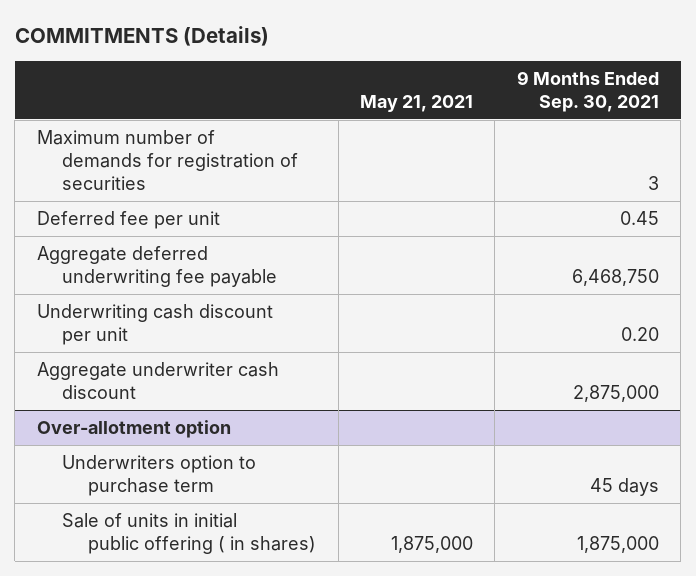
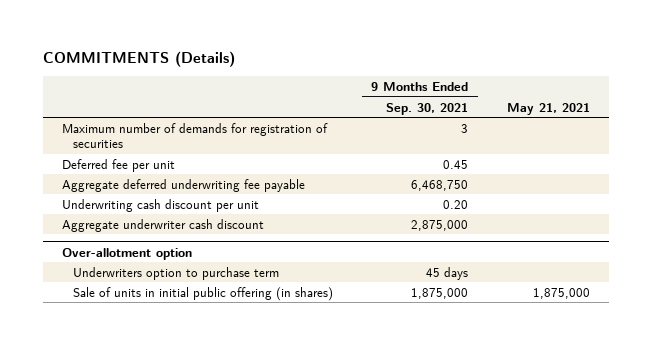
[62,513,317,554] Sale of units in initial public offering ( in shares) -> [72,286,333,301] Sale of units in initial public offering (in shares)

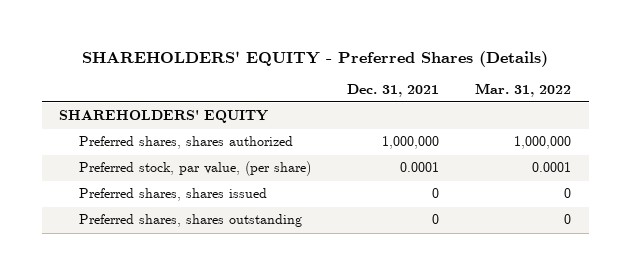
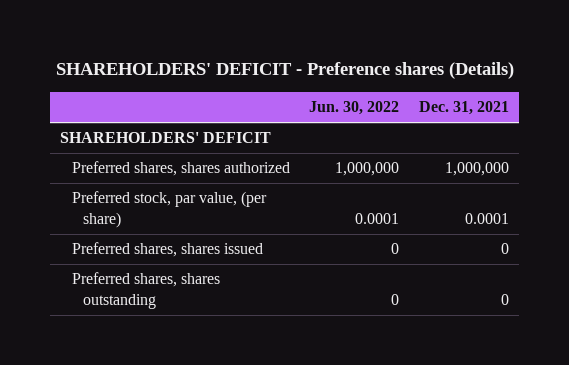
[82,50,549,67] SHAREHOLDERS' EQUITY - Preferred Shares (Details) -> [55,62,514,80] SHAREHOLDERS' DEFICIT - Preference shares (Details)
[474,82,571,97] Mar. 31, 2022 -> none
none -> [309,101,400,116] Jun. 30, 2022
[59,110,269,124] SHAREHOLDERS' EQUITY -> [60,132,272,144] SHAREHOLDERS' DEFICIT

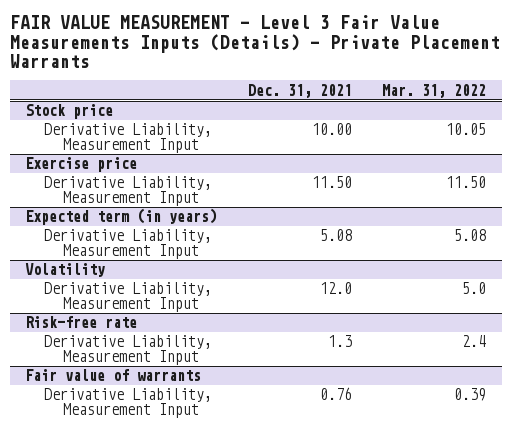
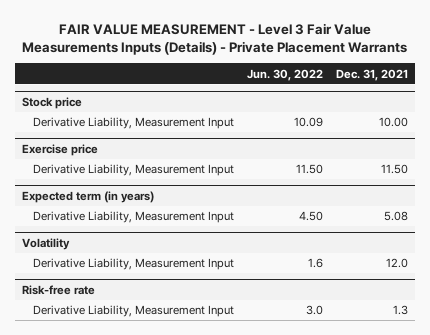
[382,83,487,98] Mar. 31, 2022 -> none
none -> [246,68,323,81] Jun. 30, 2022
[25,369,202,382] Fair value of warrants -> none
[43,388,212,418] Derivative Liability, Measurement Input -> none

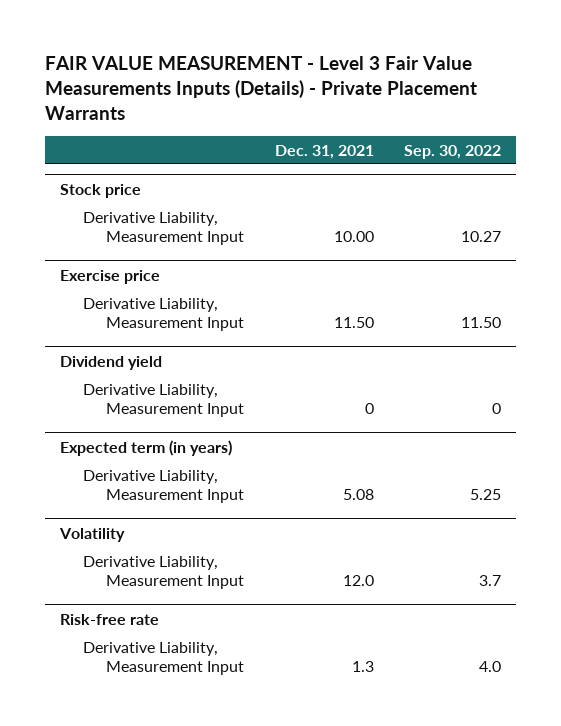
[246,68,323,81] Jun. 30, 2022 -> none
none -> [404,144,502,159] Sep. 30, 2022
none -> [59,355,162,370] Dividend yield
none -> [82,383,244,418] Derivative Liability, Measurement Input

